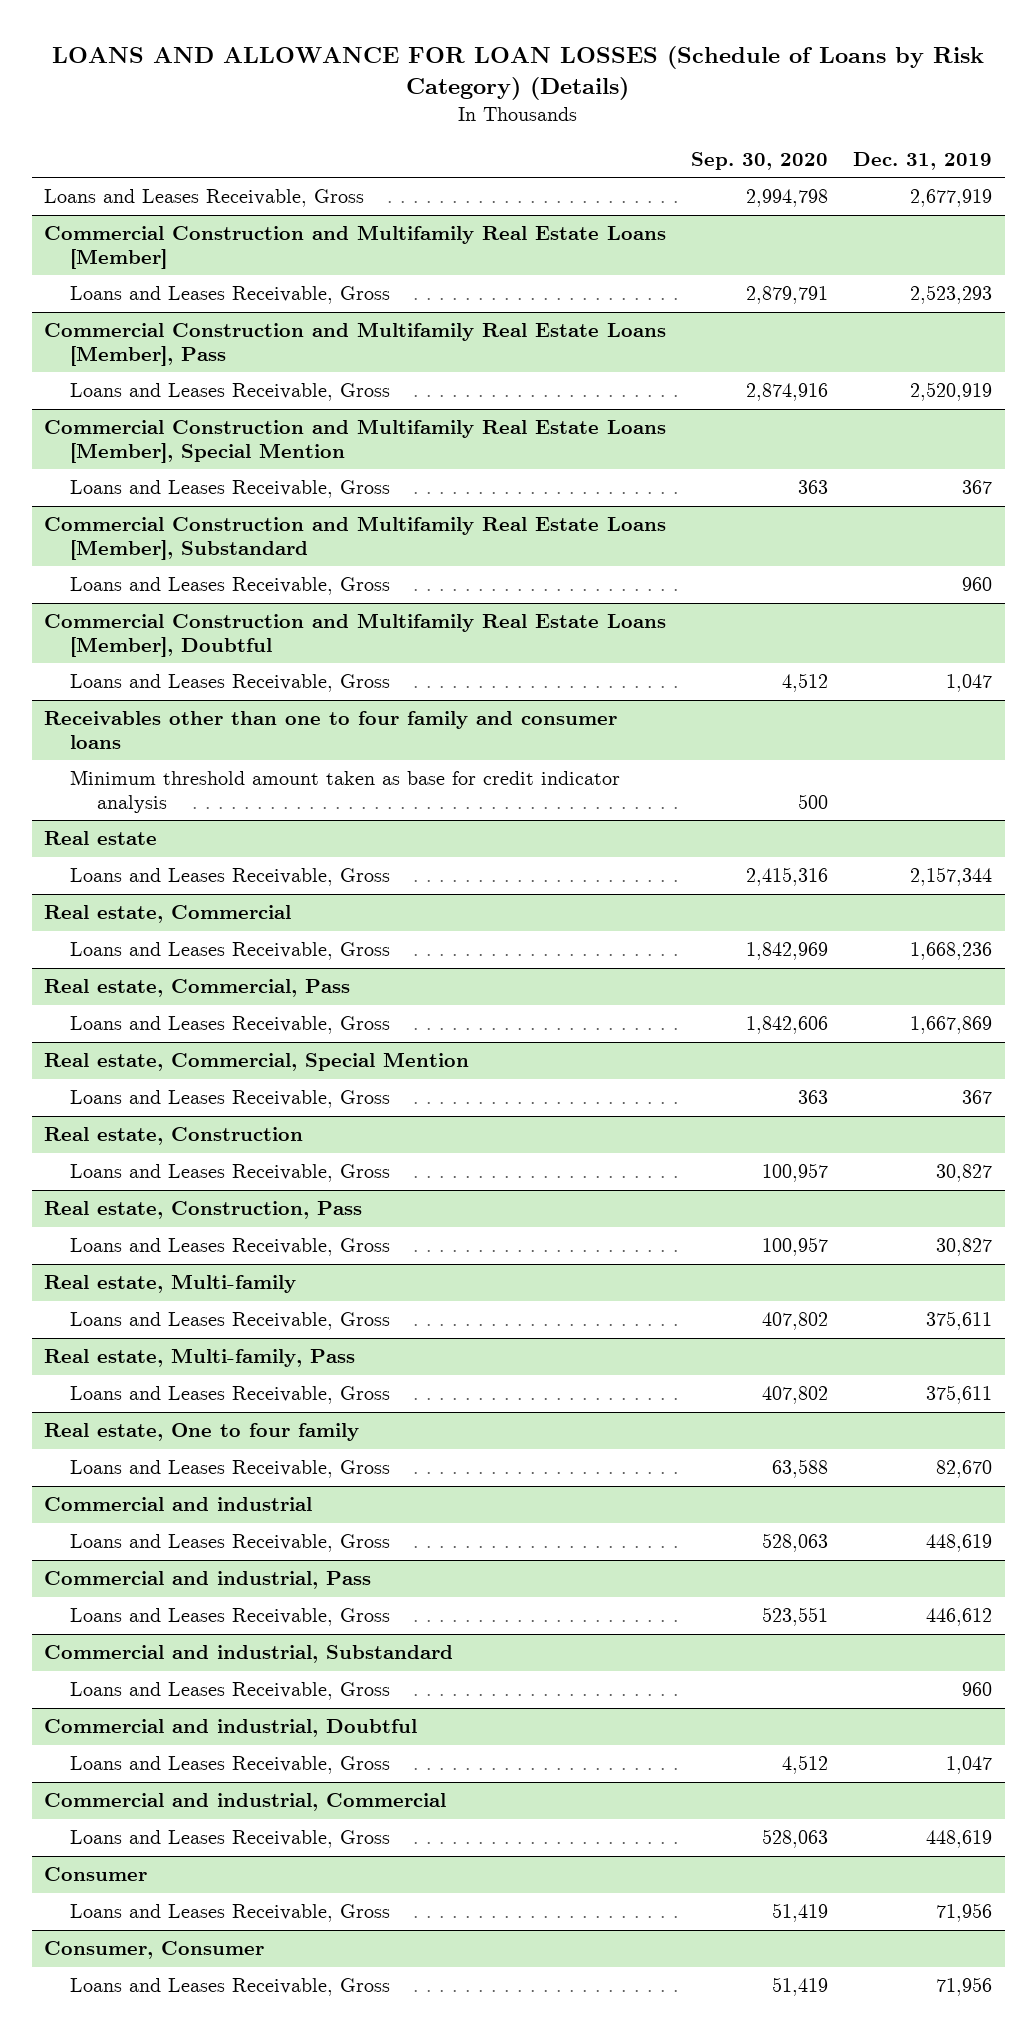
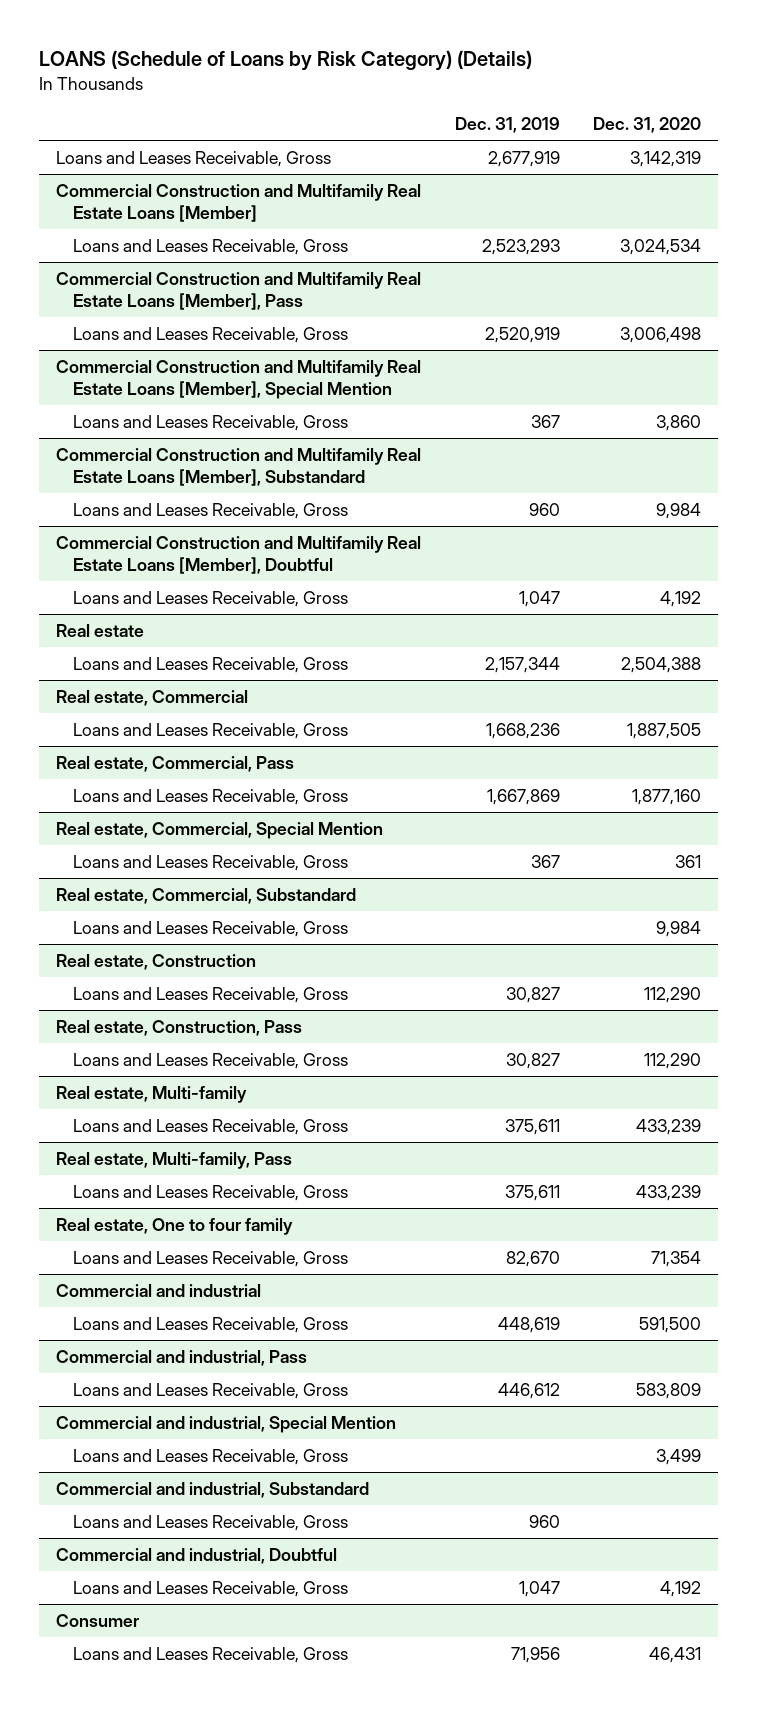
[52,45,985,100] LOANS AND ALLOWANCE FOR LOAN LOSSES (Schedule of Loans by Risk Category) (Details) -> [39,50,533,72] LOANS (Schedule of Loans by Risk Category) (Details)
[691,152,829,171] Sep. 30, 2020 -> none
none -> [593,116,702,133] Dec. 31, 2020
[44,711,618,749] Receivables other than one to four family and consumer loans -> none
[70,770,621,813] Minimum threshold amount taken as base for credit indicator analysis -> none
none -> [56,887,357,904] Real estate, Commercial, Substandard
none -> [72,920,348,937] Loans and Leases Receivable, Gross
none -> [56,1415,397,1433] Commercial and industrial, Special Mention
none -> [72,1448,348,1465] Loans and Leases Receivable, Gross
[44,1793,447,1812] Commercial and industrial, Commercial -> none
[70,1830,391,1849] Loans and Leases Receivable, Gross -> none
[44,1941,265,1960] Consumer, Consumer -> none
[70,1978,391,1997] Loans and Leases Receivable, Gross -> none

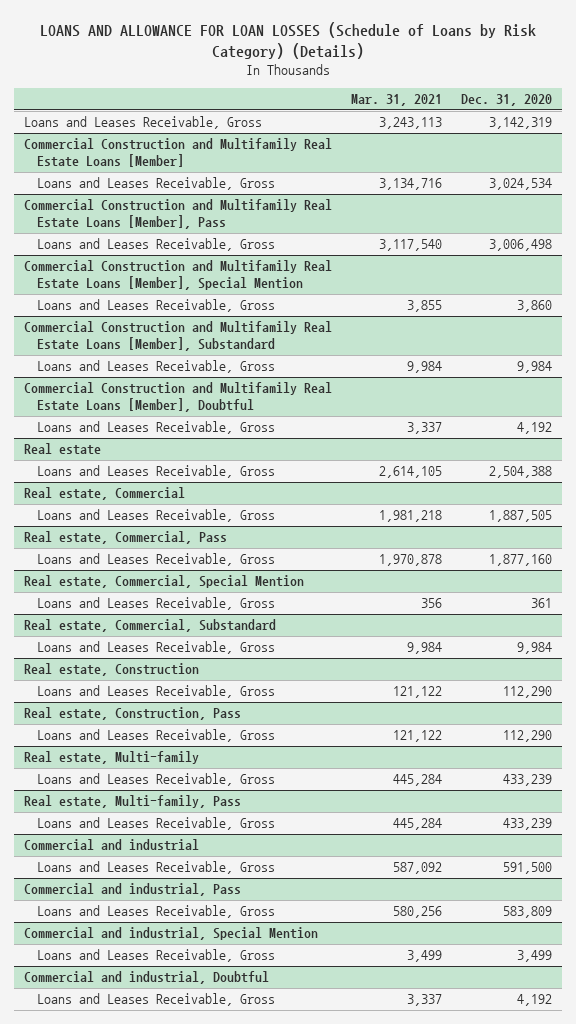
[39,50,533,72] LOANS (Schedule of Loans by Risk Category) (Details) -> [40,22,537,60] LOANS AND ALLOWANCE FOR LOAN LOSSES (Schedule of Loans by Risk Category) (Details)
[454,116,560,133] Dec. 31, 2019 -> none
none -> [351,93,443,106] Mar. 31, 2021
[56,1217,294,1235] Real estate, One to four family -> none
[72,1250,348,1267] Loans and Leases Receivable, Gross -> none
[56,1481,370,1498] Commercial and industrial, Substandard -> none
[72,1514,348,1531] Loans and Leases Receivable, Gross -> none
[56,1613,140,1627] Consumer -> none
[72,1646,348,1663] Loans and Leases Receivable, Gross -> none

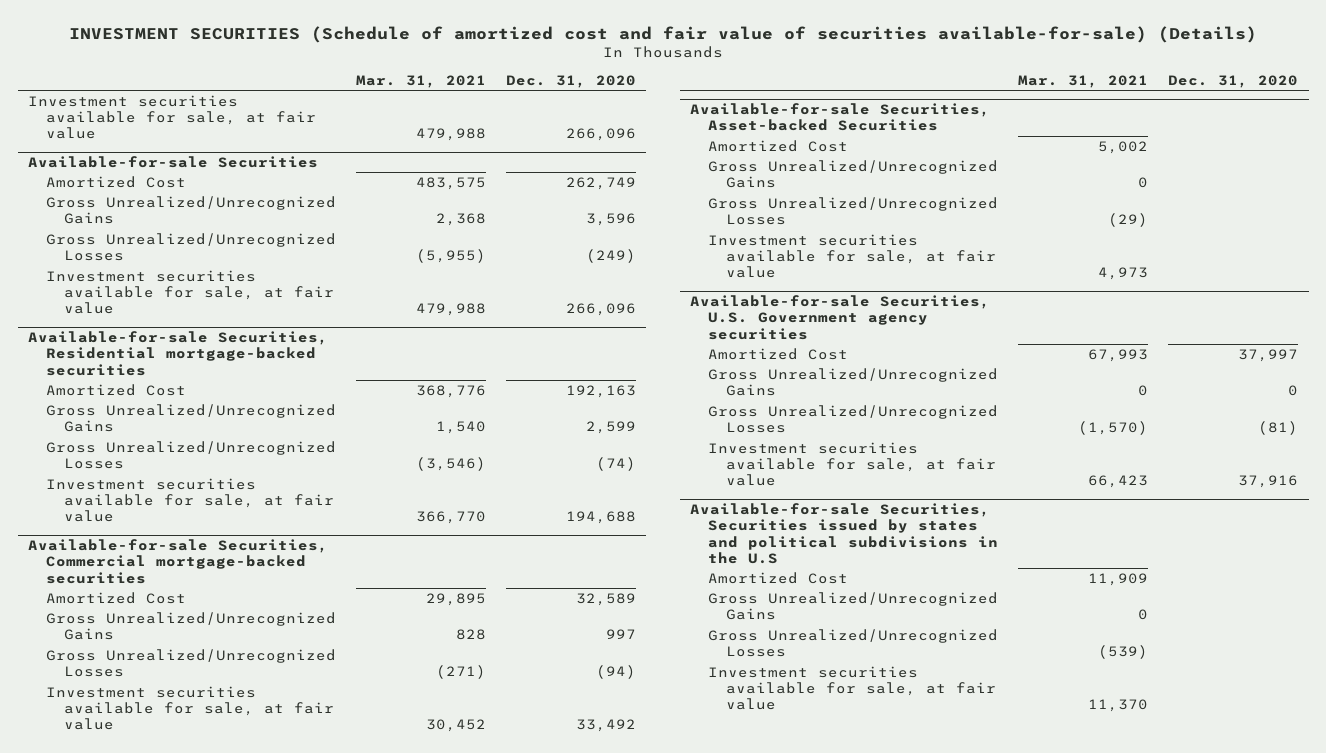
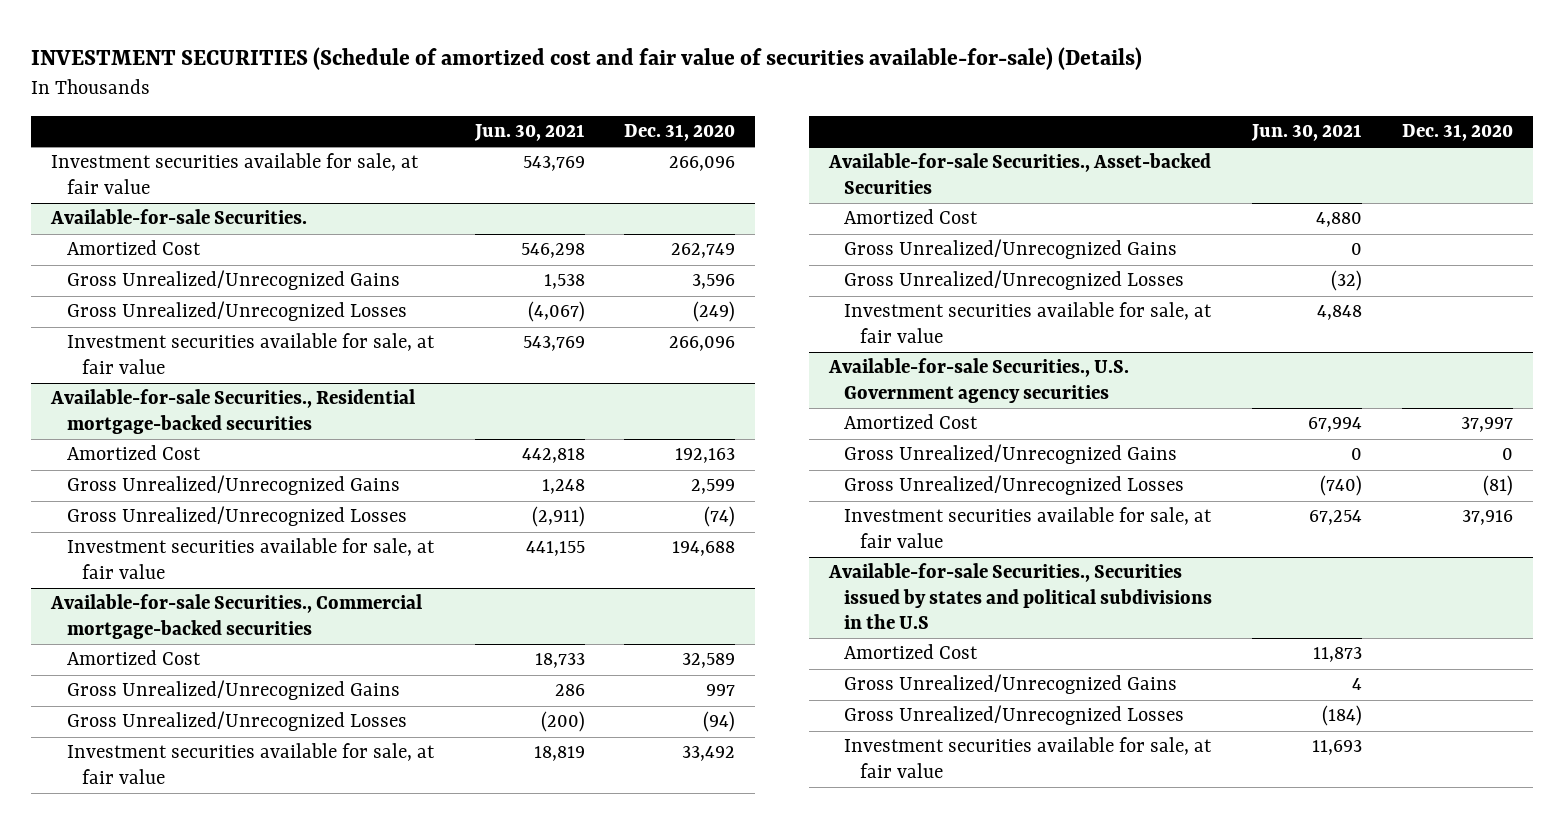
[356,74,487,88] Mar. 31, 2021 -> none
none -> [473,123,585,141] Jun. 30, 2021
[27,155,318,168] Available-for-sale Securities -> [50,209,308,225] Available-for-sale Securities.
[27,330,328,376] Available-for-sale Securities, Residential mortgage-backed securities -> [50,389,416,434] Available-for-sale Securities., Residential mortgage-backed securities
[27,538,328,584] Available-for-sale Securities, Commercial mortgage-backed securities -> [50,594,423,639] Available-for-sale Securities., Commercial mortgage-backed securities
[690,102,991,132] Available-for-sale Securities, Asset-backed Securities -> [827,153,1211,194] Available-for-sale Securities., Asset-backed Securities
[690,294,991,340] Available-for-sale Securities, U.S. Government agency securities -> [827,358,1129,403] Available-for-sale Securities., U.S. Government agency securities
[690,502,998,564] Available-for-sale Securities, Securities issued by states and political subdivisions in the U.S -> [827,563,1213,629] Available-for-sale Securities., Securities issued by states and political subdivisions in the U.S

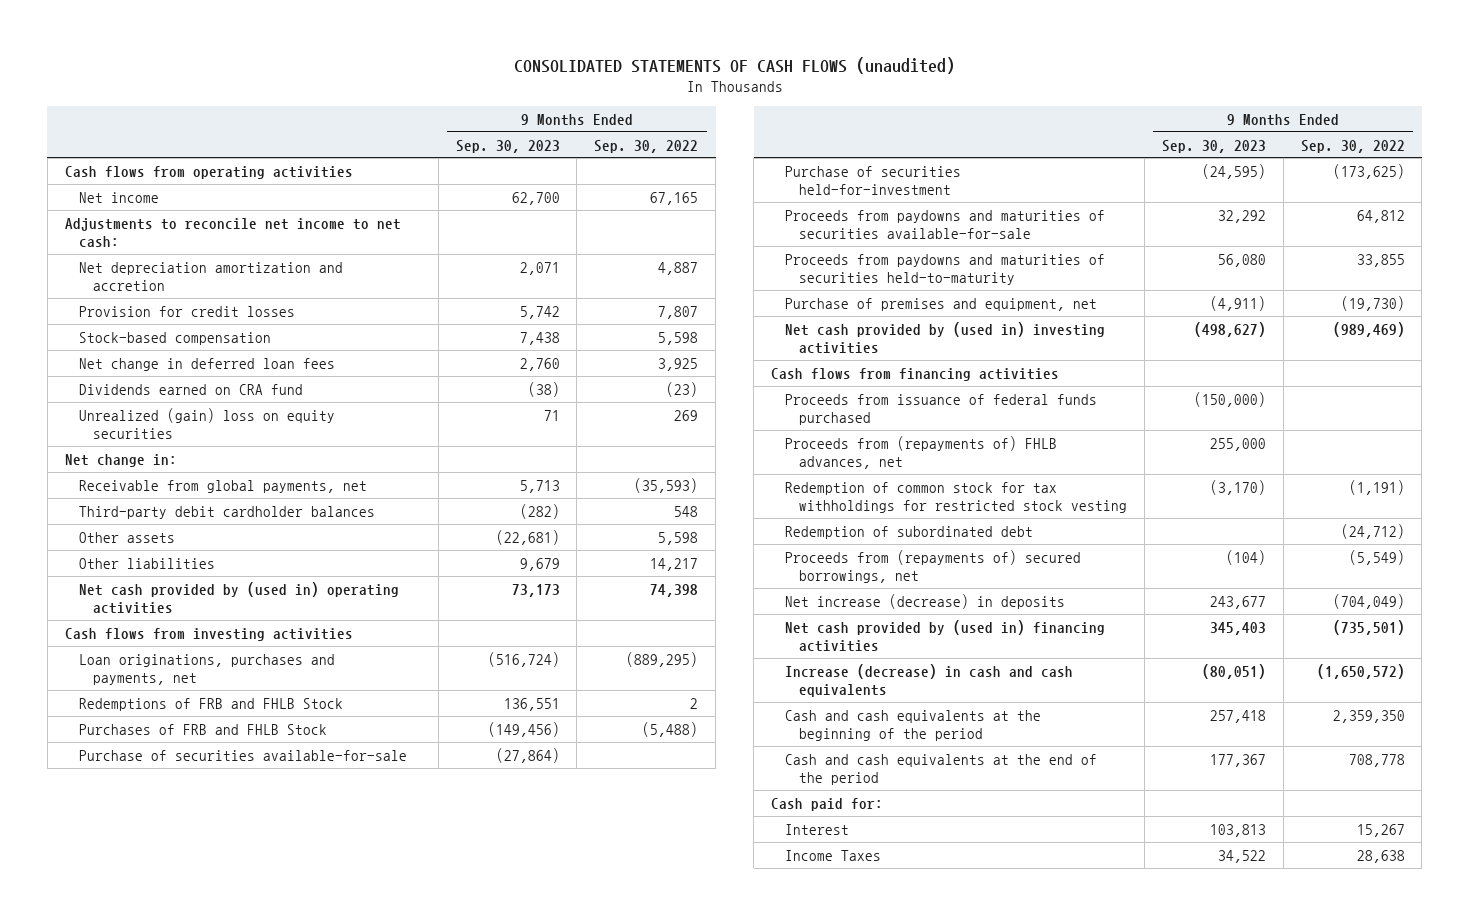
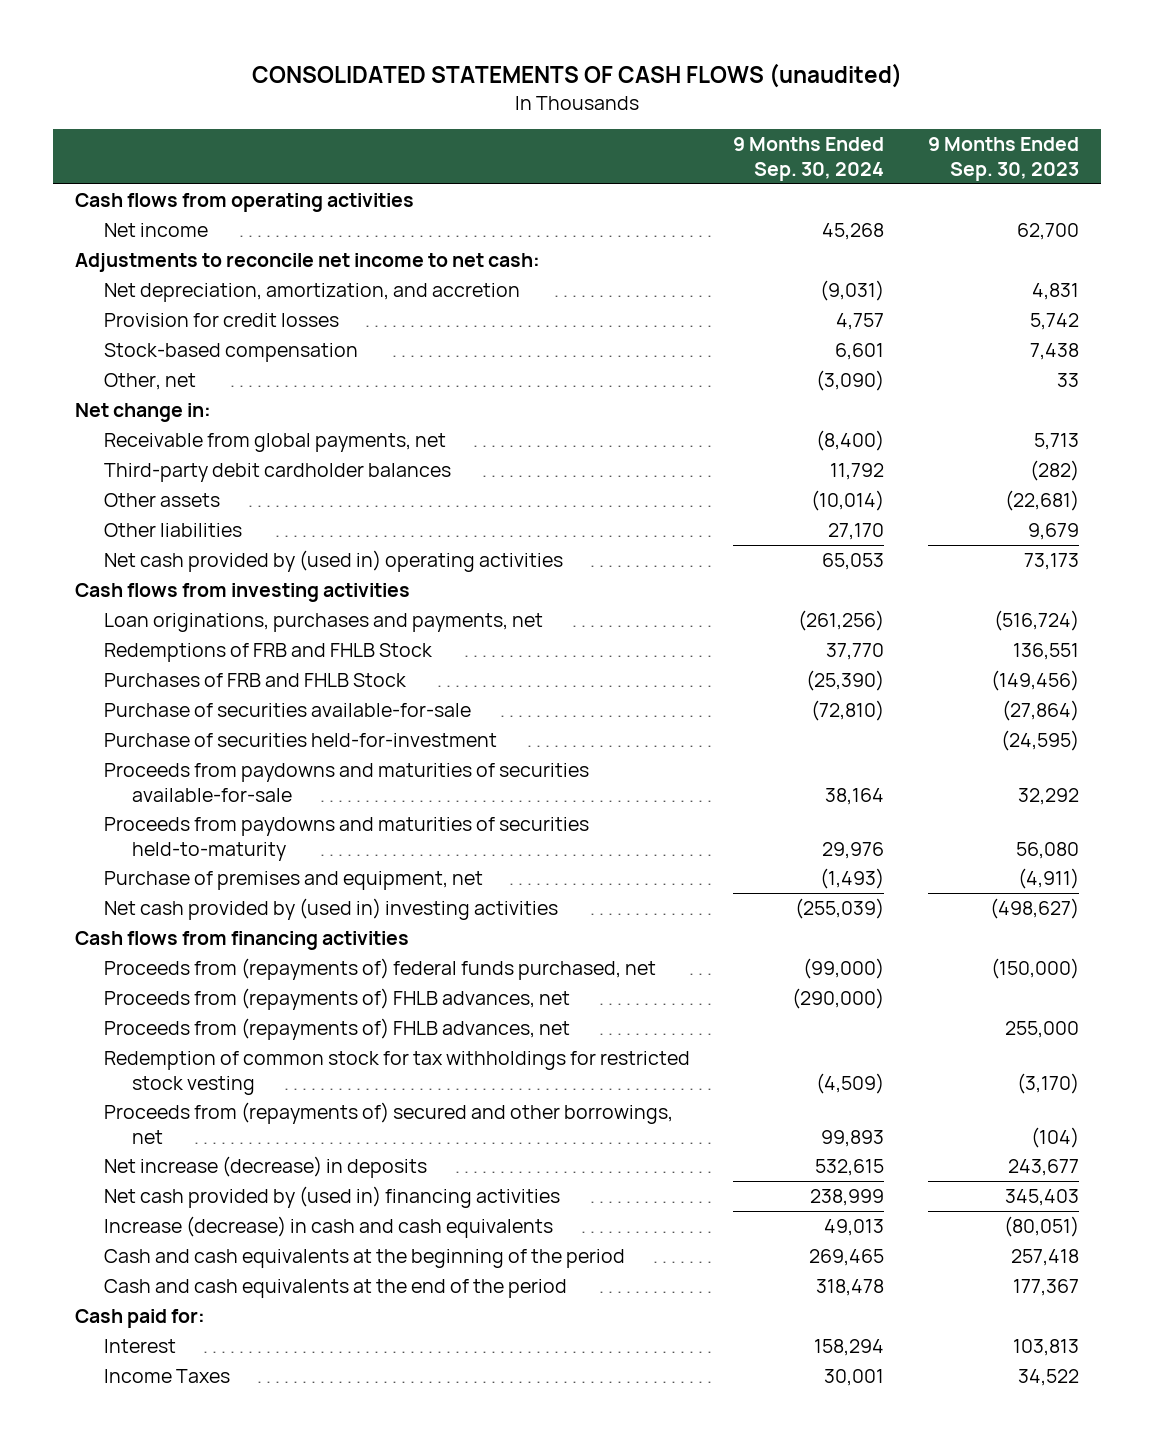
[594,139,699,153] Sep. 30, 2022 -> none
none -> [733,137,885,181] 9 Months Ended Sep. 30, 2024
[78,261,343,292] Net depreciation amortization and accretion -> [103,282,520,302] Net depreciation, amortization, and accretion
[519,261,560,275] 2,071 -> [1032,282,1080,300] 4,831
[78,357,335,371] Net change in deferred loan fees -> none
[78,383,303,395] Dividends earned on CRA fund -> none
[78,407,335,440] Unrealized (gain) loss on equity securities -> none
none -> [103,372,196,390] Other, net
[784,393,1097,426] Proceeds from issuance of federal funds purchased -> [103,957,656,980] Proceeds from (repayments of) federal funds purchased, net
none -> [103,987,570,1010] Proceeds from (repayments of) FHLB advances, net
[784,525,1033,539] Redemption of subordinated debt -> none
[784,549,1081,584] Proceeds from (repayments of) secured borrowings, net -> [103,1101,673,1144] Proceeds from (repayments of) secured and other borrowings, net

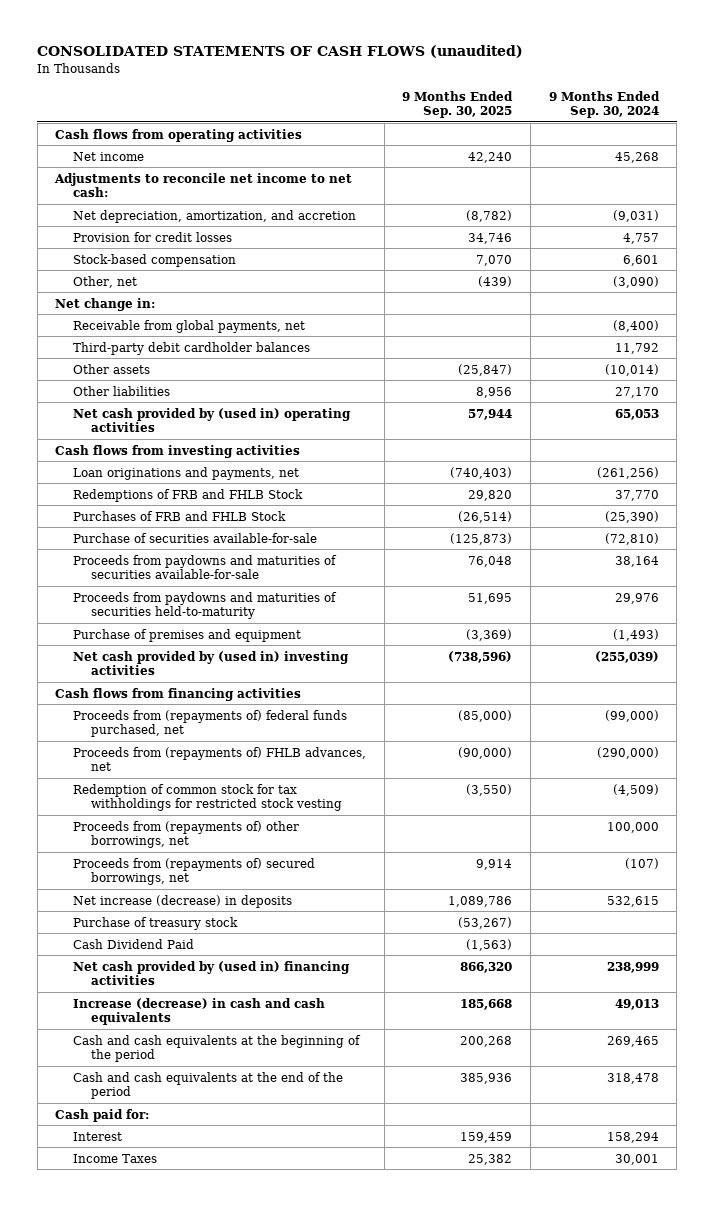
[928,137,1080,181] 9 Months Ended Sep. 30, 2023 -> none
none -> [402,90,514,119] 9 Months Ended Sep. 30, 2025
[103,612,543,632] Loan originations, purchases and payments, net -> [73,466,300,480] Loan originations and payments, net
[103,732,497,747] Purchase of securities held-for-investment -> none
[103,870,483,890] Purchase of premises and equipment, net -> [73,628,302,642] Purchase of premises and equipment
[103,1017,570,1040] Proceeds from (repayments of) FHLB advances, net -> none
none -> [73,820,300,849] Proceeds from (repayments of) other borrowings, net
[103,1101,673,1144] Proceeds from (repayments of) secured and other borrowings, net -> [73,857,316,886] Proceeds from (repayments of) secured borrowings, net
[821,1129,885,1147] 99,893 -> [624,857,659,869] (107)
none -> [73,916,239,930] Purchase of treasury stock
none -> [73,938,195,949] Cash Dividend Paid

